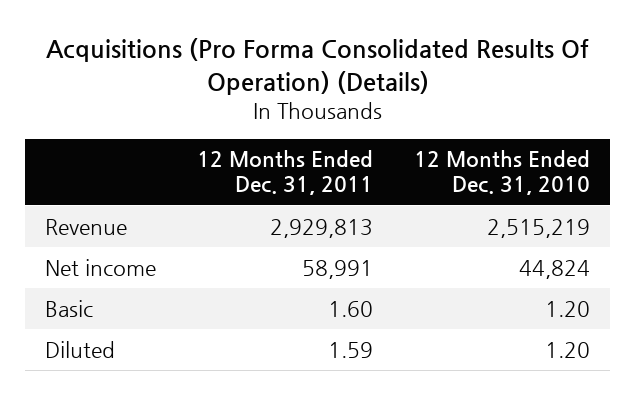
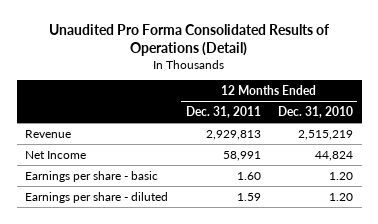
[45,38,589,95] Acquisitions (Pro Forma Consolidated Results Of Operation) (Details) -> [49,23,330,56] Unaudited Pro Forma Consolidated Results of Operations (Detail)
[45,258,157,276] Net income -> [25,150,87,159] Net Income
[45,299,94,317] Basic -> [25,170,159,182] Earnings per share - basic
[45,340,116,358] Diluted -> [25,191,169,203] Earnings per share - diluted

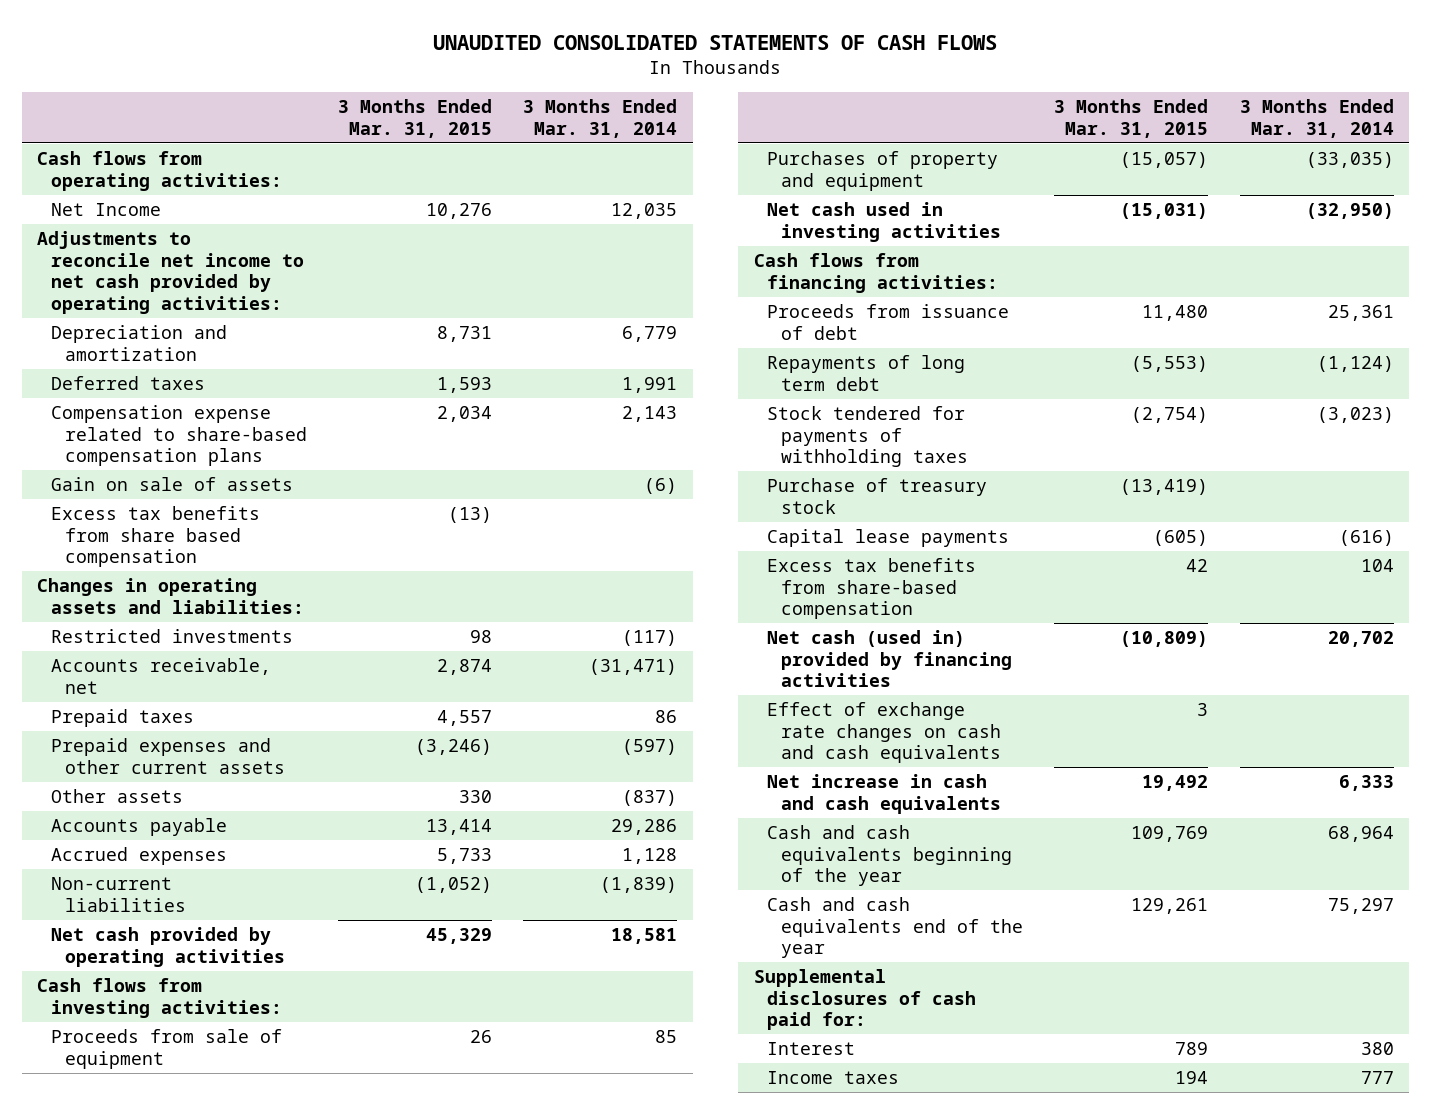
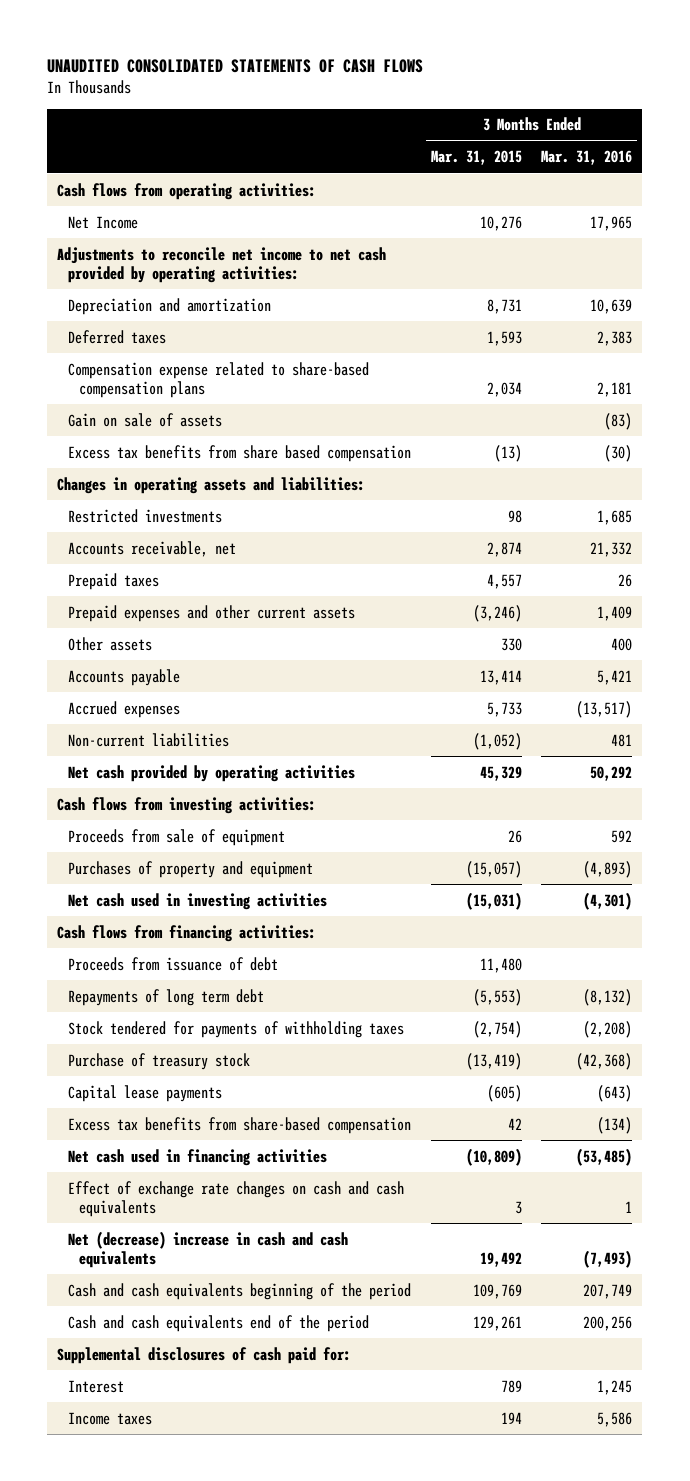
[523,98,678,138] 3 Months Ended Mar. 31, 2014 -> none
none -> [541,150,633,166] Mar. 31, 2016
[767,629,1013,688] Net cash (used in) provided by financing activities -> [68,1148,328,1166] Net cash used in financing activities
[767,773,1002,814] Net increase in cash and cash equivalents -> [68,1230,349,1268] Net (decrease) increase in cash and cash equivalents
[767,824,1013,887] Cash and cash equivalents beginning of the year -> [68,1282,412,1300] Cash and cash equivalents beginning of the period
[767,896,1024,959] Cash and cash equivalents end of the year -> [68,1314,370,1332] Cash and cash equivalents end of the period

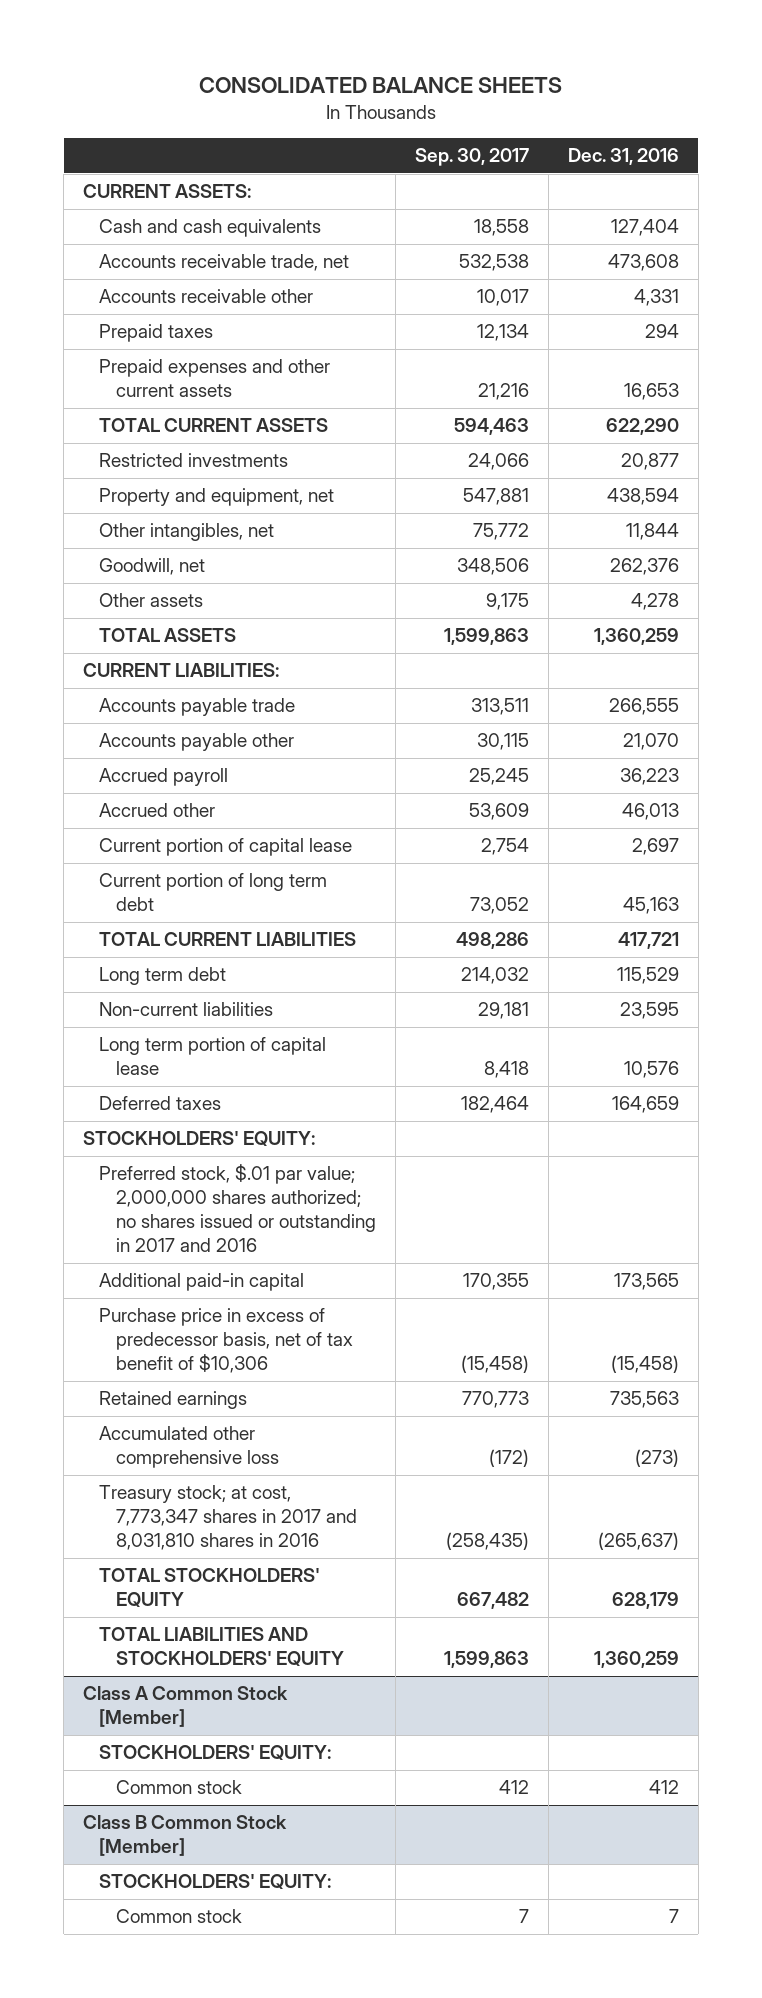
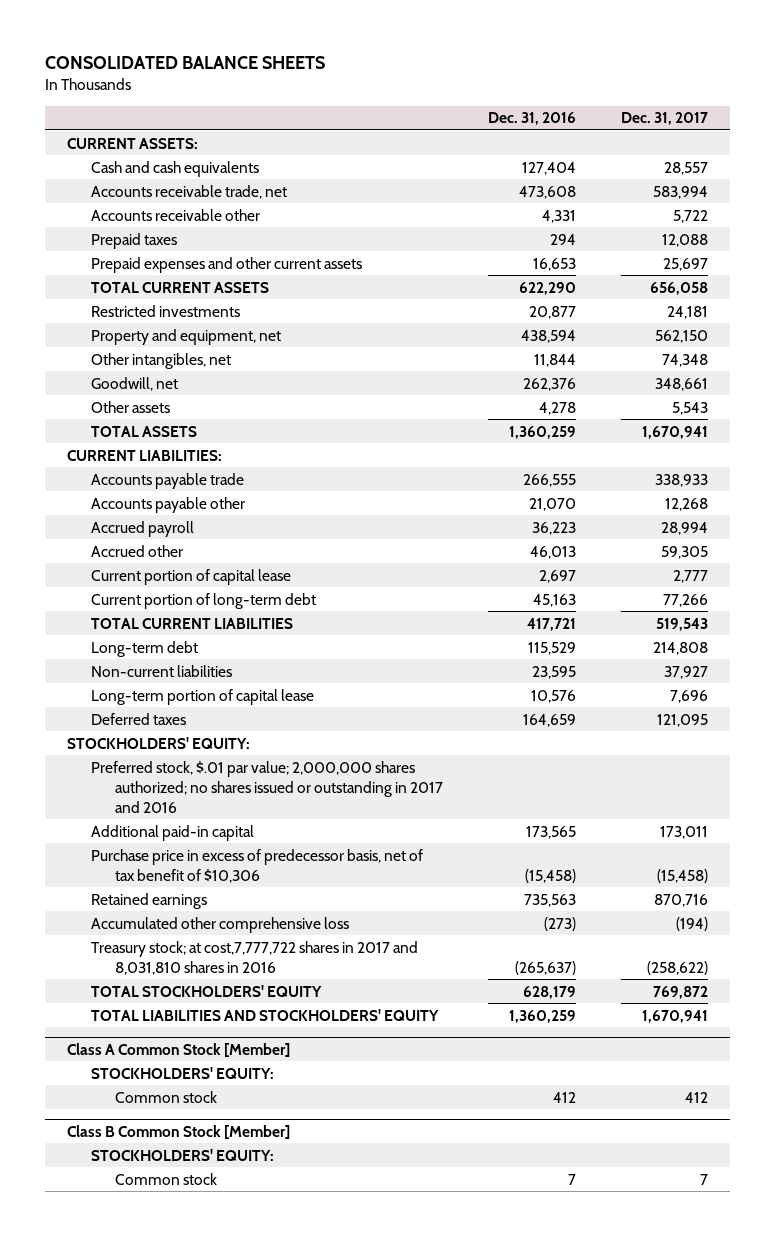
[414,148,529,167] Sep. 30, 2017 -> none
none -> [620,112,708,126] Dec. 31, 2017
[99,873,328,912] Current portion of long term debt -> [91,592,317,609] Current portion of long-term debt
[99,967,227,986] Long term debt -> [91,640,199,657] Long-term debt
[99,1037,327,1076] Long term portion of capital lease -> [91,688,315,705] Long-term portion of capital lease
[99,1485,357,1551] Treasury stock; at cost, 7,773,347 shares in 2017 and 8,031,810 shares in 2016 -> [91,940,419,975] Treasury stock; at cost,7,777,722 shares in 2017 and 8,031,810 shares in 2016

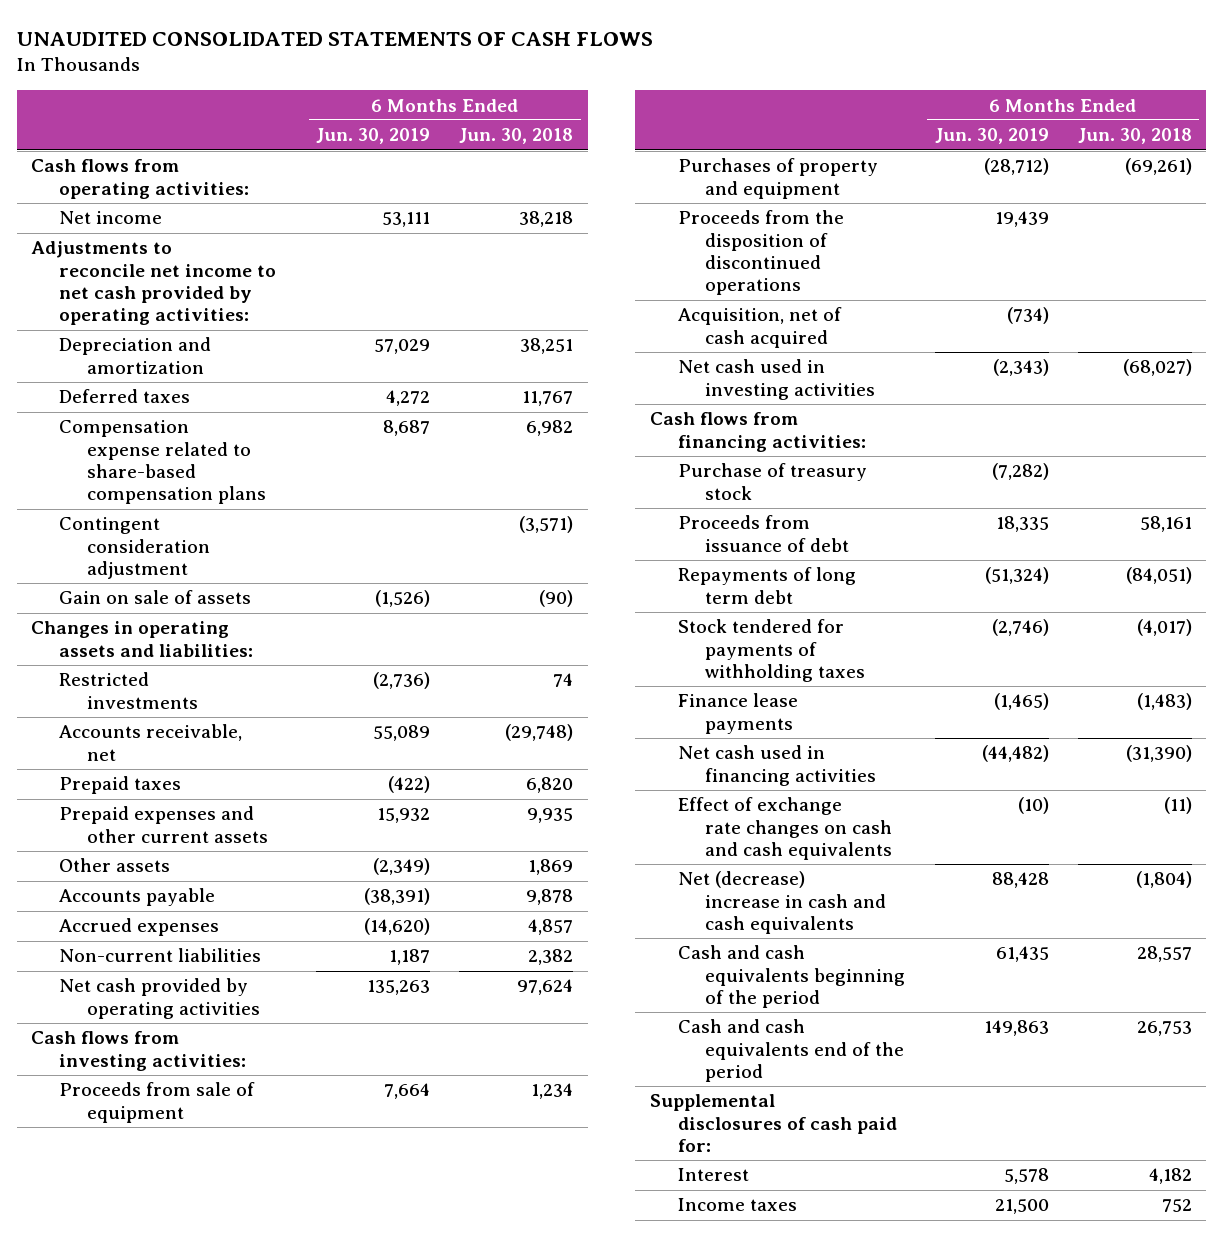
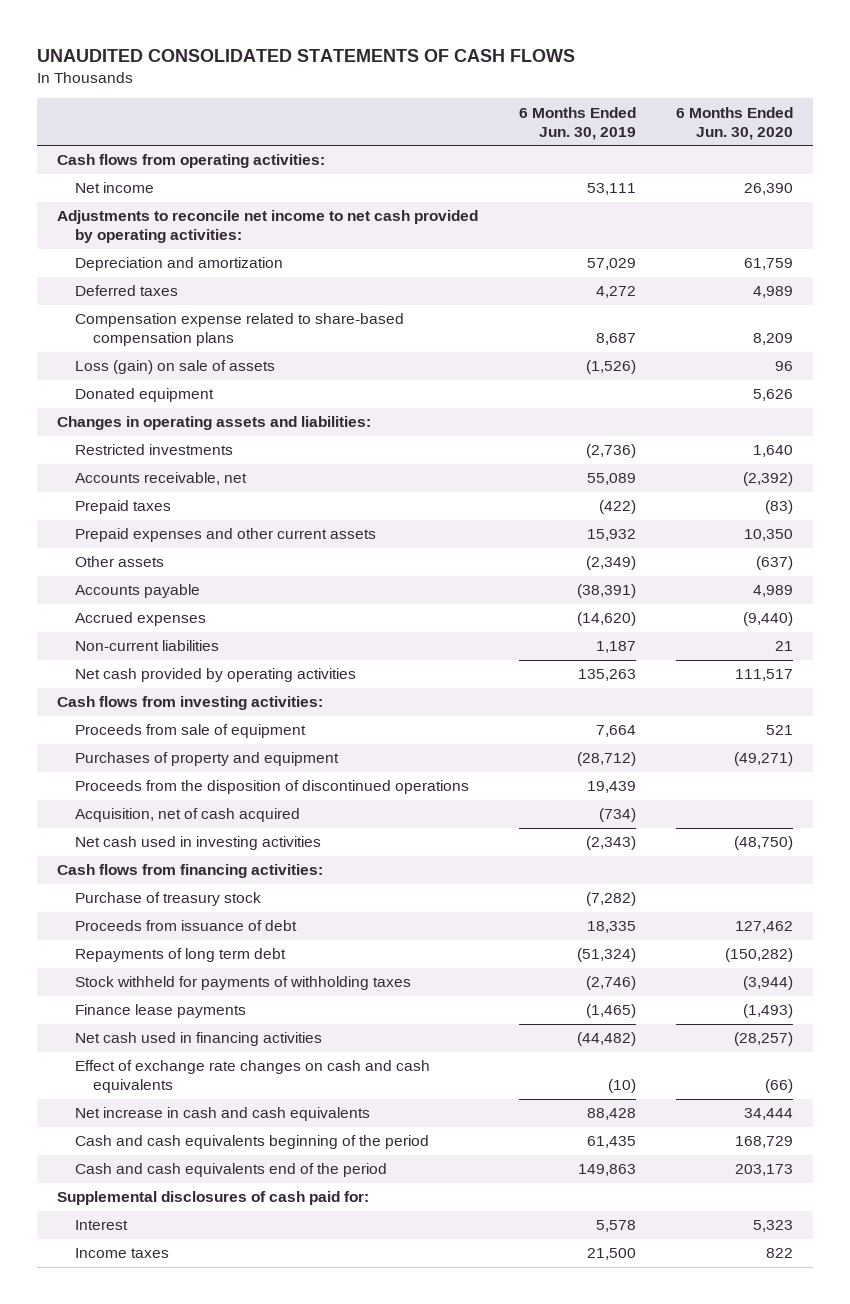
[459,128,574,145] Jun. 30, 2018 -> none
none -> [675,106,793,140] 6 Months Ended Jun. 30, 2020
[59,517,211,580] Contingent consideration adjustment -> none
[59,590,252,605] Gain on sale of assets -> [75,360,276,375] Loss (gain) on sale of assets
none -> [75,388,215,403] Donated equipment
[677,619,866,683] Stock tendered for payments of withholding taxes -> [75,976,412,991] Stock withheld for payments of withholding taxes
[677,871,887,935] Net (decrease) increase in cash and cash equivalents -> [75,1107,371,1122] Net increase in cash and cash equivalents

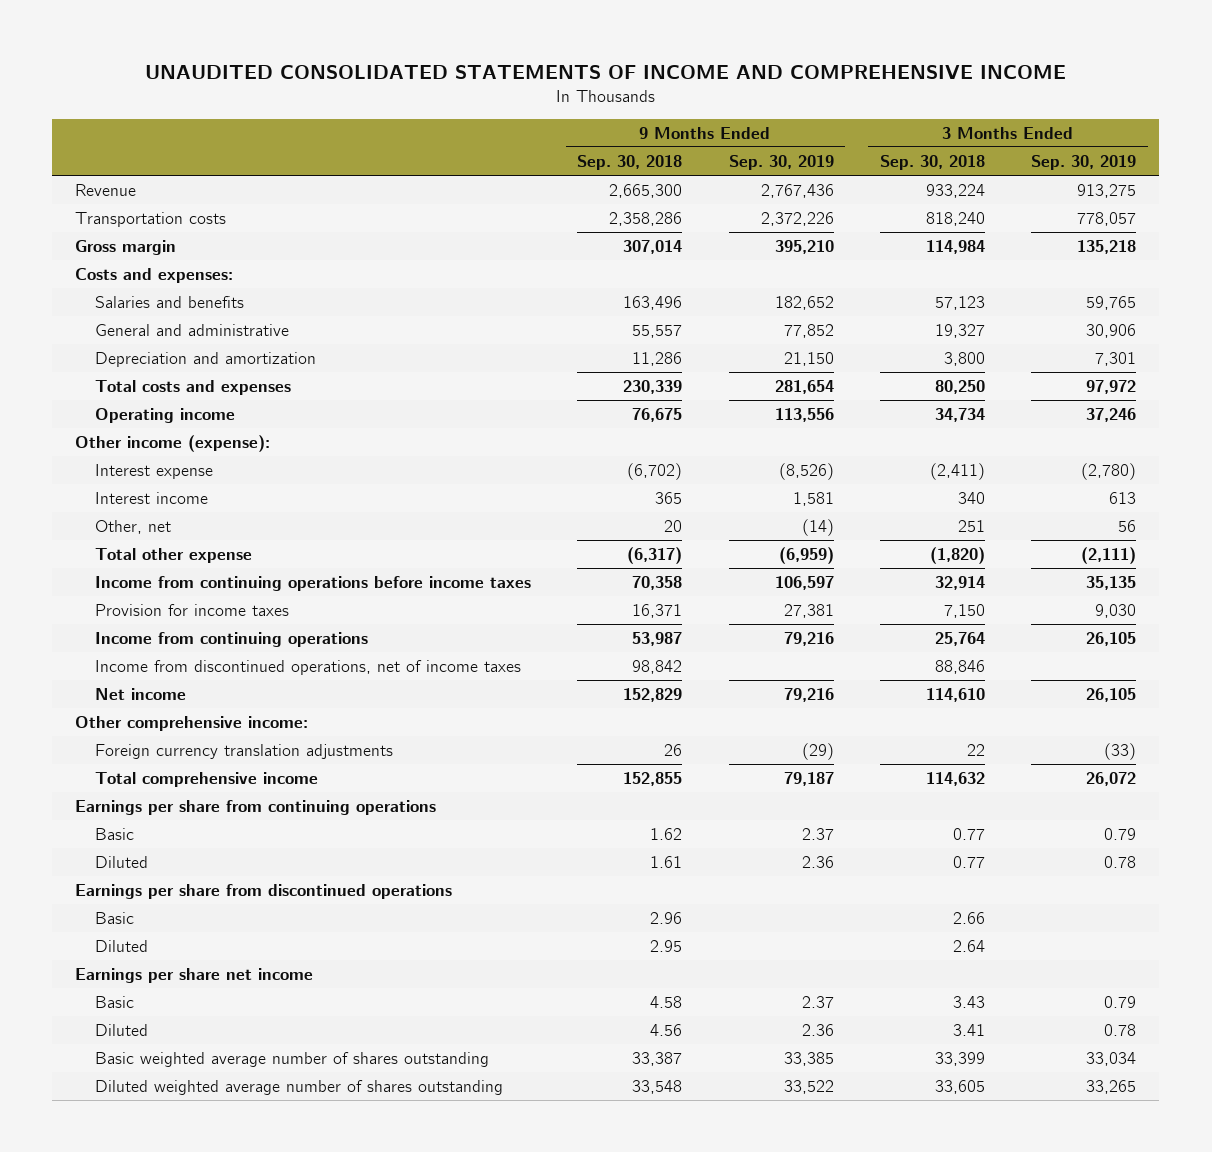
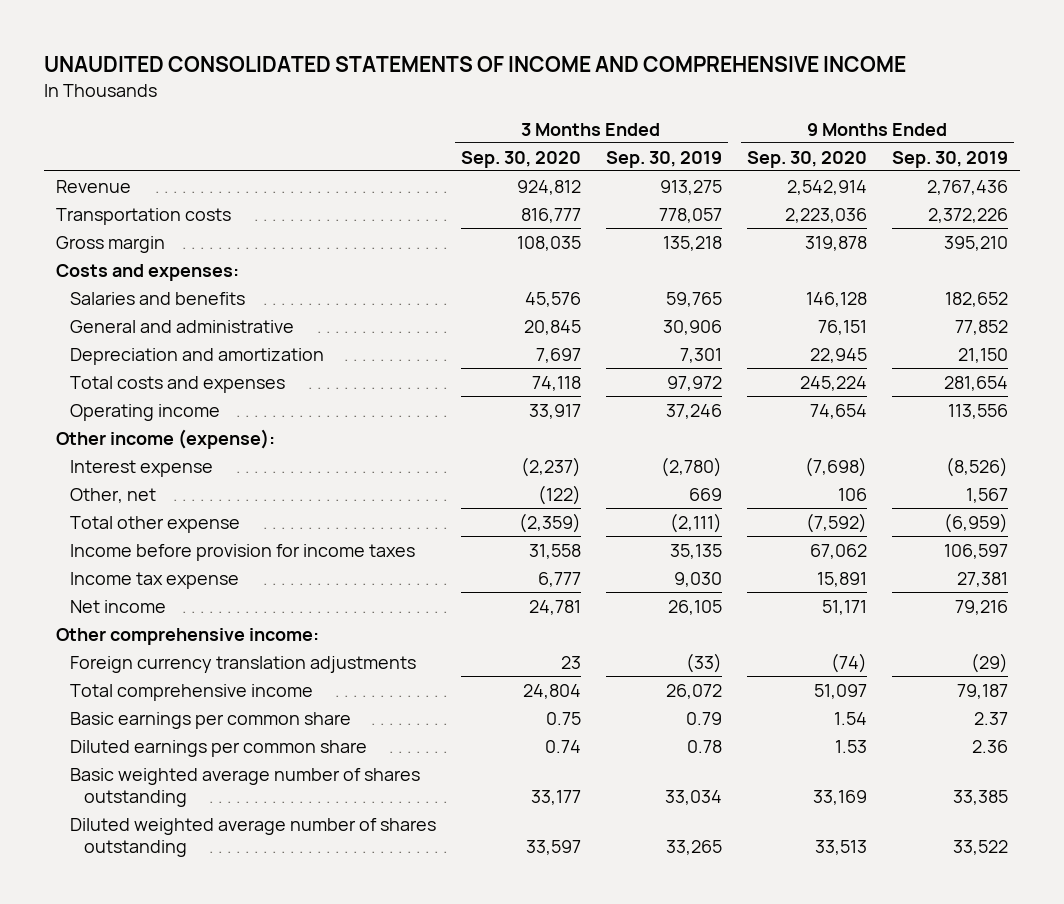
[577,154,683,170] Sep. 30, 2018 -> none
[879,154,985,170] Sep. 30, 2018 -> none
none -> [460,150,581,168] Sep. 30, 2020
none -> [746,150,867,168] Sep. 30, 2020
[94,492,208,505] Interest income -> none
[801,519,834,537] (14) -> [965,487,1008,503] 1,567
[1118,520,1137,533] 56 -> [688,487,722,501] 669
[94,632,368,648] Income from continuing operations -> none
[94,660,521,676] Income from discontinued operations, net of income taxes -> none
[94,576,531,592] Income from continuing operations before income taxes -> [70,543,416,561] Income before provision for income taxes
[94,604,289,617] Provision for income taxes -> [70,571,240,589] Income tax expense
[75,800,437,816] Earnings per share from continuing operations -> none
[94,828,134,841] Basic -> none
[94,856,148,869] Diluted -> none
[75,884,453,900] Earnings per share from discontinued operations -> none
[94,912,134,925] Basic -> none
[94,940,148,953] Diluted -> none
[75,968,314,984] Earnings per share net income -> none
[94,996,134,1009] Basic -> [70,711,352,729] Basic earnings per common share
[94,1024,148,1037] Diluted -> [70,739,368,757] Diluted earnings per common share

